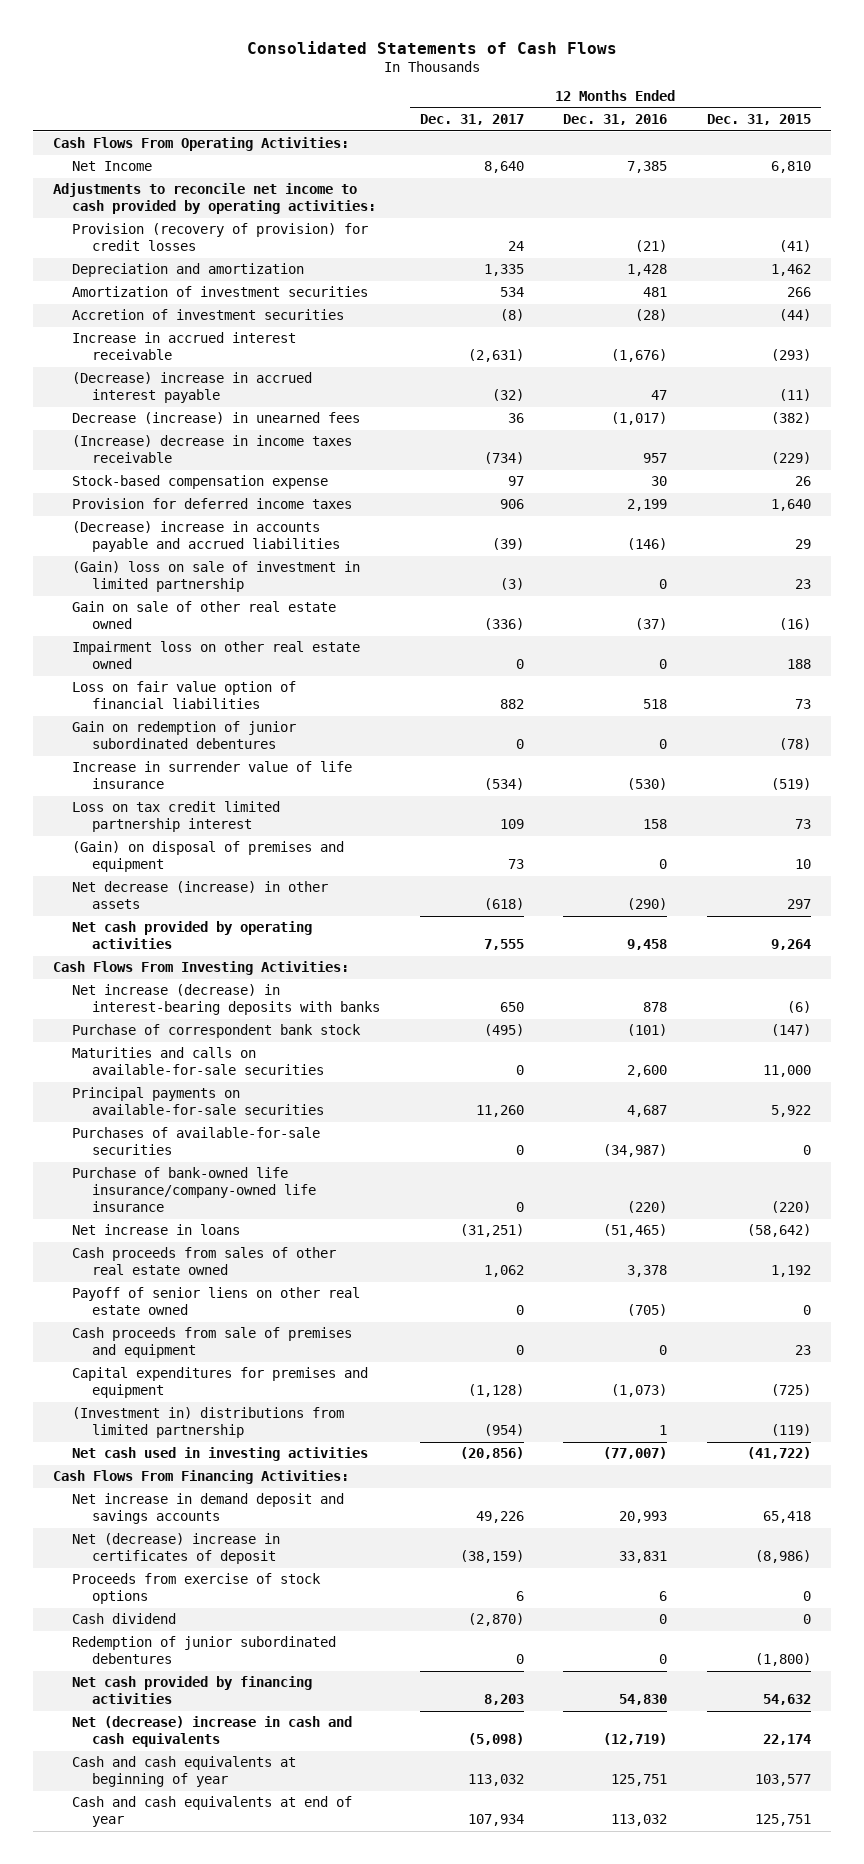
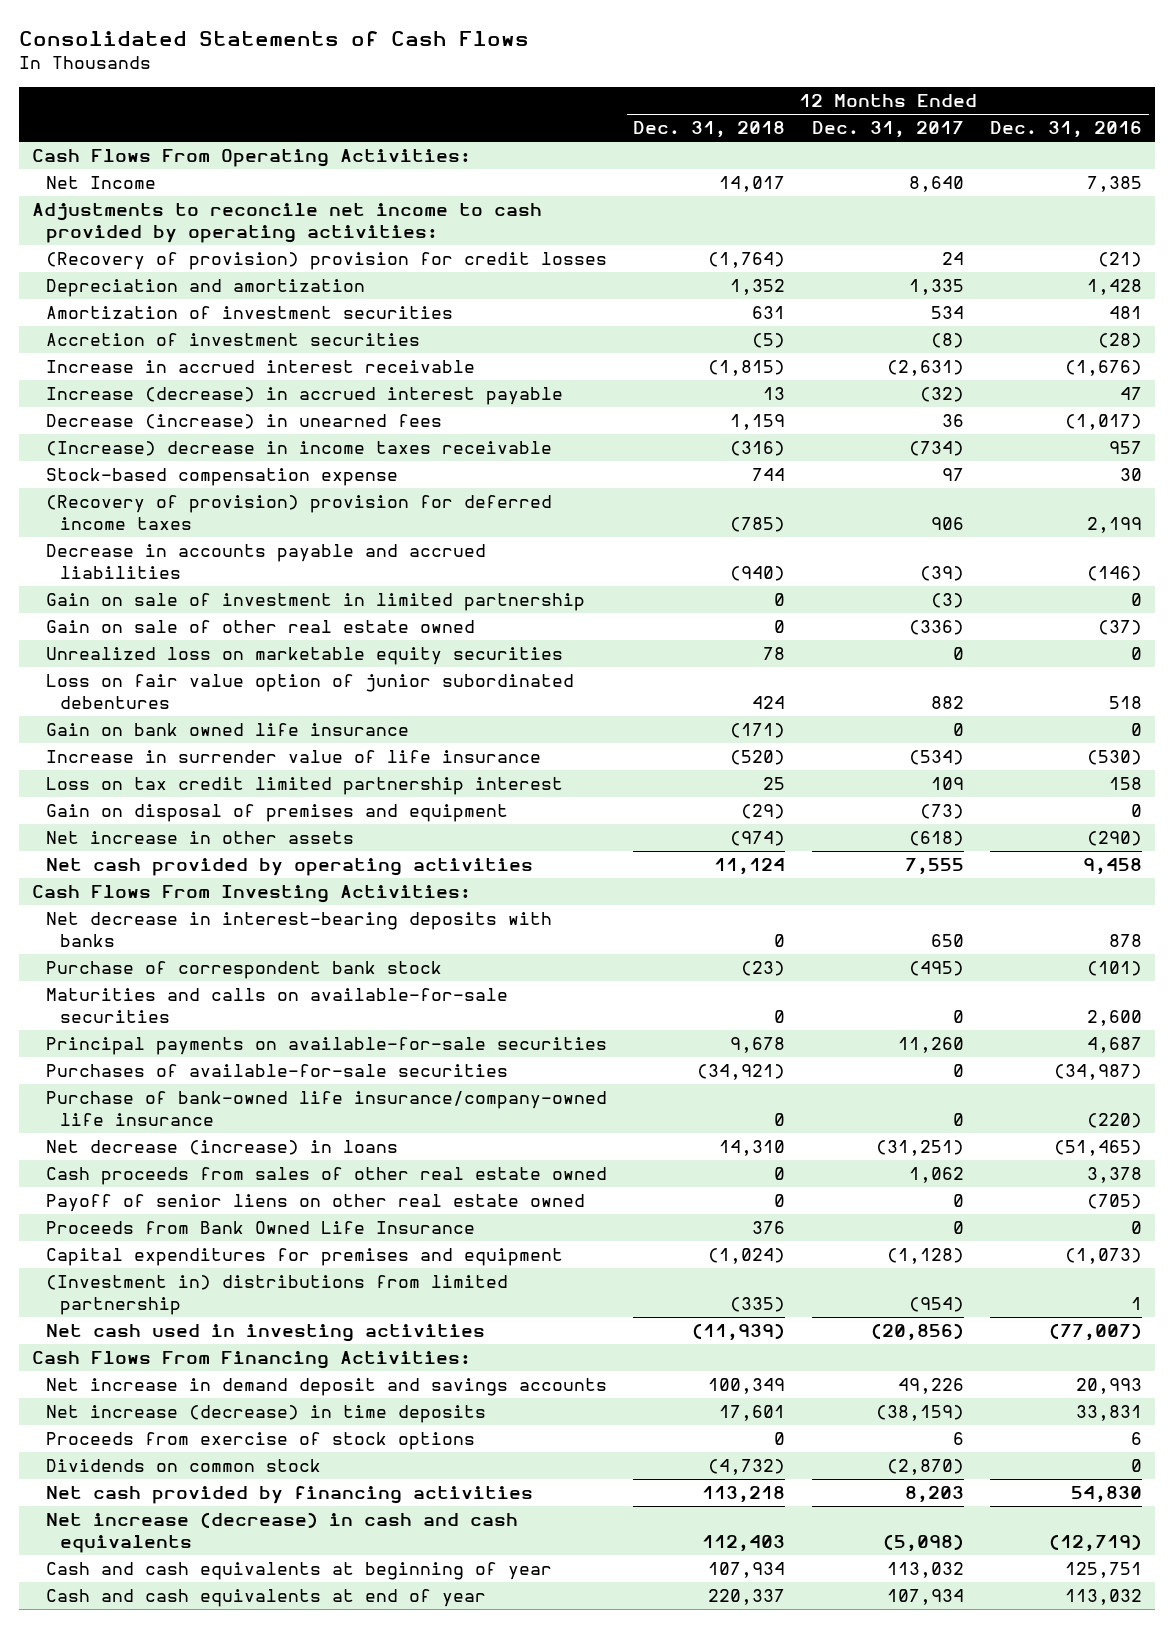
[707,114,812,126] Dec. 31, 2015 -> none
none -> [633,121,786,139] Dec. 31, 2018
[72,223,369,252] Provision (recovery of provision) for credit losses -> [45,252,607,271] (Recovery of provision) provision for credit losses
[72,372,313,404] (Decrease) increase in accrued interest payable -> [45,387,563,406] Increase (decrease) in accrued interest payable
[72,498,353,510] Provision for deferred income taxes -> [45,495,552,530] (Recovery of provision) provision for deferred income taxes
[72,521,341,553] (Decrease) increase in accounts payable and accrued liabilities -> [45,544,486,579] Decrease in accounts payable and accrued liabilities
[72,561,361,593] (Gain) loss on sale of investment in limited partnership -> [45,593,585,612] Gain on sale of investment in limited partnership
[72,641,361,670] Impairment loss on other real estate owned -> none
[72,721,297,750] Gain on redemption of junior subordinated debentures -> none
none -> [45,647,563,666] Unrealized loss on marketable equity securities
[72,681,297,710] Loss on fair value option of financial liabilities -> [45,674,574,709] Loss on fair value option of junior subordinated debentures
none -> [45,723,409,737] Gain on bank owned life insurance
[72,841,345,873] (Gain) on disposal of premises and equipment -> [45,804,508,823] Gain on disposal of premises and equipment
[507,859,524,870] 73 -> [919,804,964,820] (73)
[72,881,329,910] Net decrease (increase) in other assets -> [45,831,354,845] Net increase in other assets
[72,984,381,1016] Net increase (decrease) in interest-bearing deposits with banks -> [45,912,552,947] Net decrease in interest-bearing deposits with banks
[72,1224,241,1236] Net increase in loans -> [45,1140,398,1156] Net decrease (increase) in loans
[72,1327,353,1359] Cash proceeds from sale of premises and equipment -> none
none -> [45,1221,475,1235] Proceeds from Bank Owned Life Insurance
[72,1533,281,1565] Net (decrease) increase in certificates of deposit -> [45,1405,486,1424] Net increase (decrease) in time deposits
[72,1636,337,1665] Redemption of junior subordinated debentures -> none
[72,1613,177,1625] Cash dividend -> [45,1459,321,1473] Dividends on common stock
[72,1716,353,1748] Net (decrease) increase in cash and cash equivalents -> [45,1512,518,1553] Net increase (decrease) in cash and cash equivalents

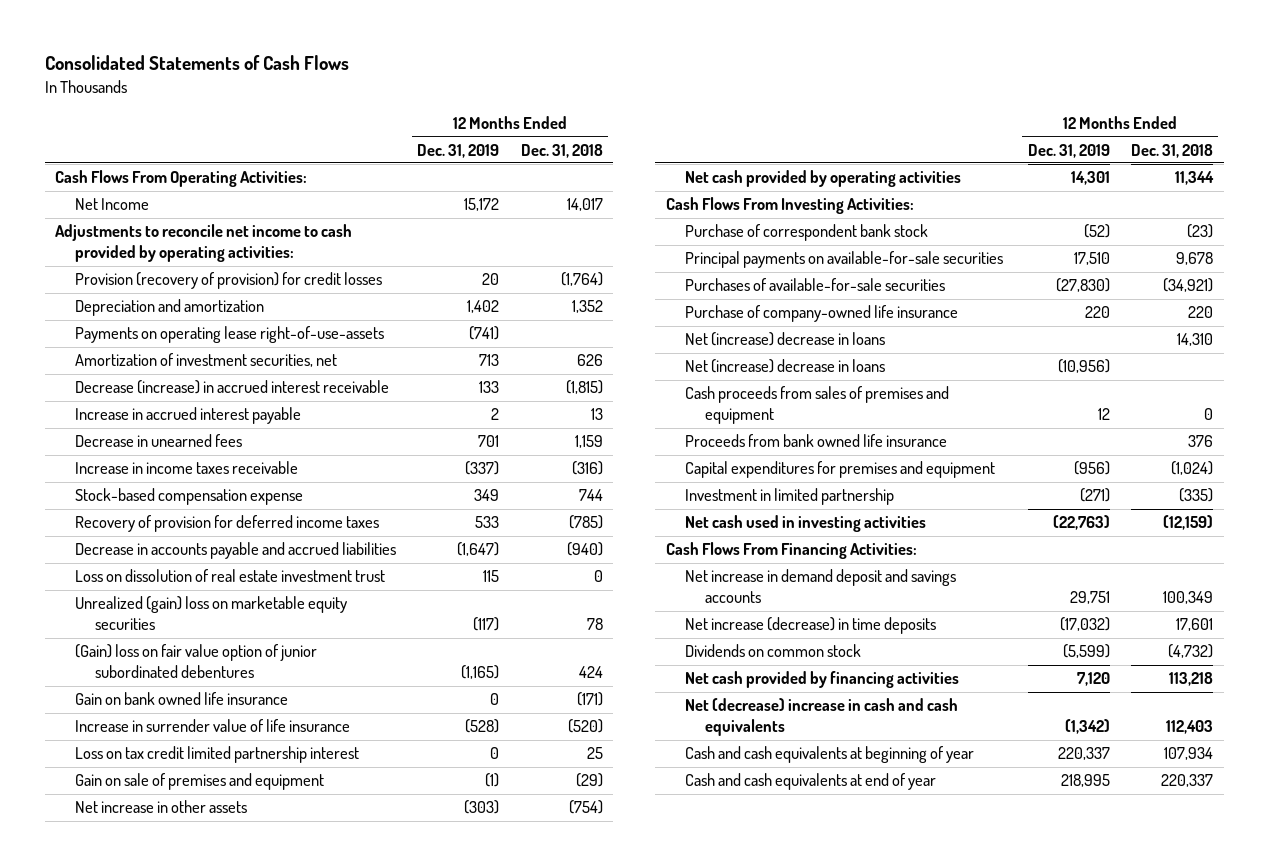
[811,121,964,139] Dec. 31, 2017 -> none
[990,121,1143,139] Dec. 31, 2016 -> none
none -> [417,143,500,158] Dec. 31, 2019
[45,252,607,271] (Recovery of provision) provision for credit losses -> [75,272,383,290] Provision (recovery of provision) for credit losses
[45,333,420,347] Accretion of investment securities -> none
none -> [75,326,385,344] Payments on operating lease right-of-use-assets
[45,306,453,320] Amortization of investment securities -> [75,353,338,368] Amortization of investment securities, net
[752,306,786,320] 631 -> [576,354,603,367] 626
[45,360,475,374] Increase in accrued interest receivable -> [75,380,390,395] Decrease (increase) in accrued interest receivable
[45,387,563,406] Increase (decrease) in accrued interest payable -> [75,407,302,425] Increase in accrued interest payable
[45,414,442,430] Decrease (increase) in unearned fees -> [75,434,243,448] Decrease in unearned fees
[45,441,552,457] (Increase) decrease in income taxes receivable -> [75,461,299,475] Increase in income taxes receivable
[45,495,552,530] (Recovery of provision) provision for deferred income taxes -> [75,515,380,533] Recovery of provision for deferred income taxes
[45,620,475,634] Gain on sale of other real estate owned -> none
[45,593,585,612] Gain on sale of investment in limited partnership -> [75,569,386,583] Loss on dissolution of real estate investment trust
[45,647,563,666] Unrealized loss on marketable equity securities -> [75,596,348,631] Unrealized (gain) loss on marketable equity securities
[45,674,574,709] Loss on fair value option of junior subordinated debentures -> [75,644,318,679] (Gain) loss on fair value option of junior subordinated debentures
[45,804,508,823] Gain on disposal of premises and equipment -> [75,773,325,791] Gain on sale of premises and equipment
[730,831,786,847] (974) -> [568,800,603,815] (754)
[714,858,786,876] 11,124 -> [1175,171,1215,186] 11,344
[45,912,552,947] Net decrease in interest-bearing deposits with banks -> none
[45,988,508,1023] Maturities and calls on available-for-sale securities -> none
[45,1167,607,1186] Cash proceeds from sales of other real estate owned -> none
[45,1194,585,1213] Payoff of senior liens on other real estate owned -> none
[45,1091,607,1126] Purchase of bank-owned life insurance/company-owned life insurance -> [685,305,959,323] Purchase of company-owned life insurance
[774,1112,786,1126] 0 -> [1188,306,1214,319] 220
[45,1140,398,1156] Net decrease (increase) in loans -> [685,332,886,347] Net (increase) decrease in loans
none -> [685,359,886,374] Net (increase) decrease in loans
none -> [685,386,950,425] Cash proceeds from sales of premises and equipment
[45,1221,475,1235] Proceeds from Bank Owned Life Insurance -> [685,434,948,448] Proceeds from bank owned life insurance
[45,1275,508,1315] (Investment in) distributions from limited partnership -> [685,488,895,506] Investment in limited partnership
[692,1323,786,1342] (11,939) -> [1163,515,1214,531] (12,159)
[45,1432,475,1451] Proceeds from exercise of stock options -> none
[45,1512,518,1553] Net increase (decrease) in cash and cash equivalents -> [685,698,959,737] Net (decrease) increase in cash and cash equivalents

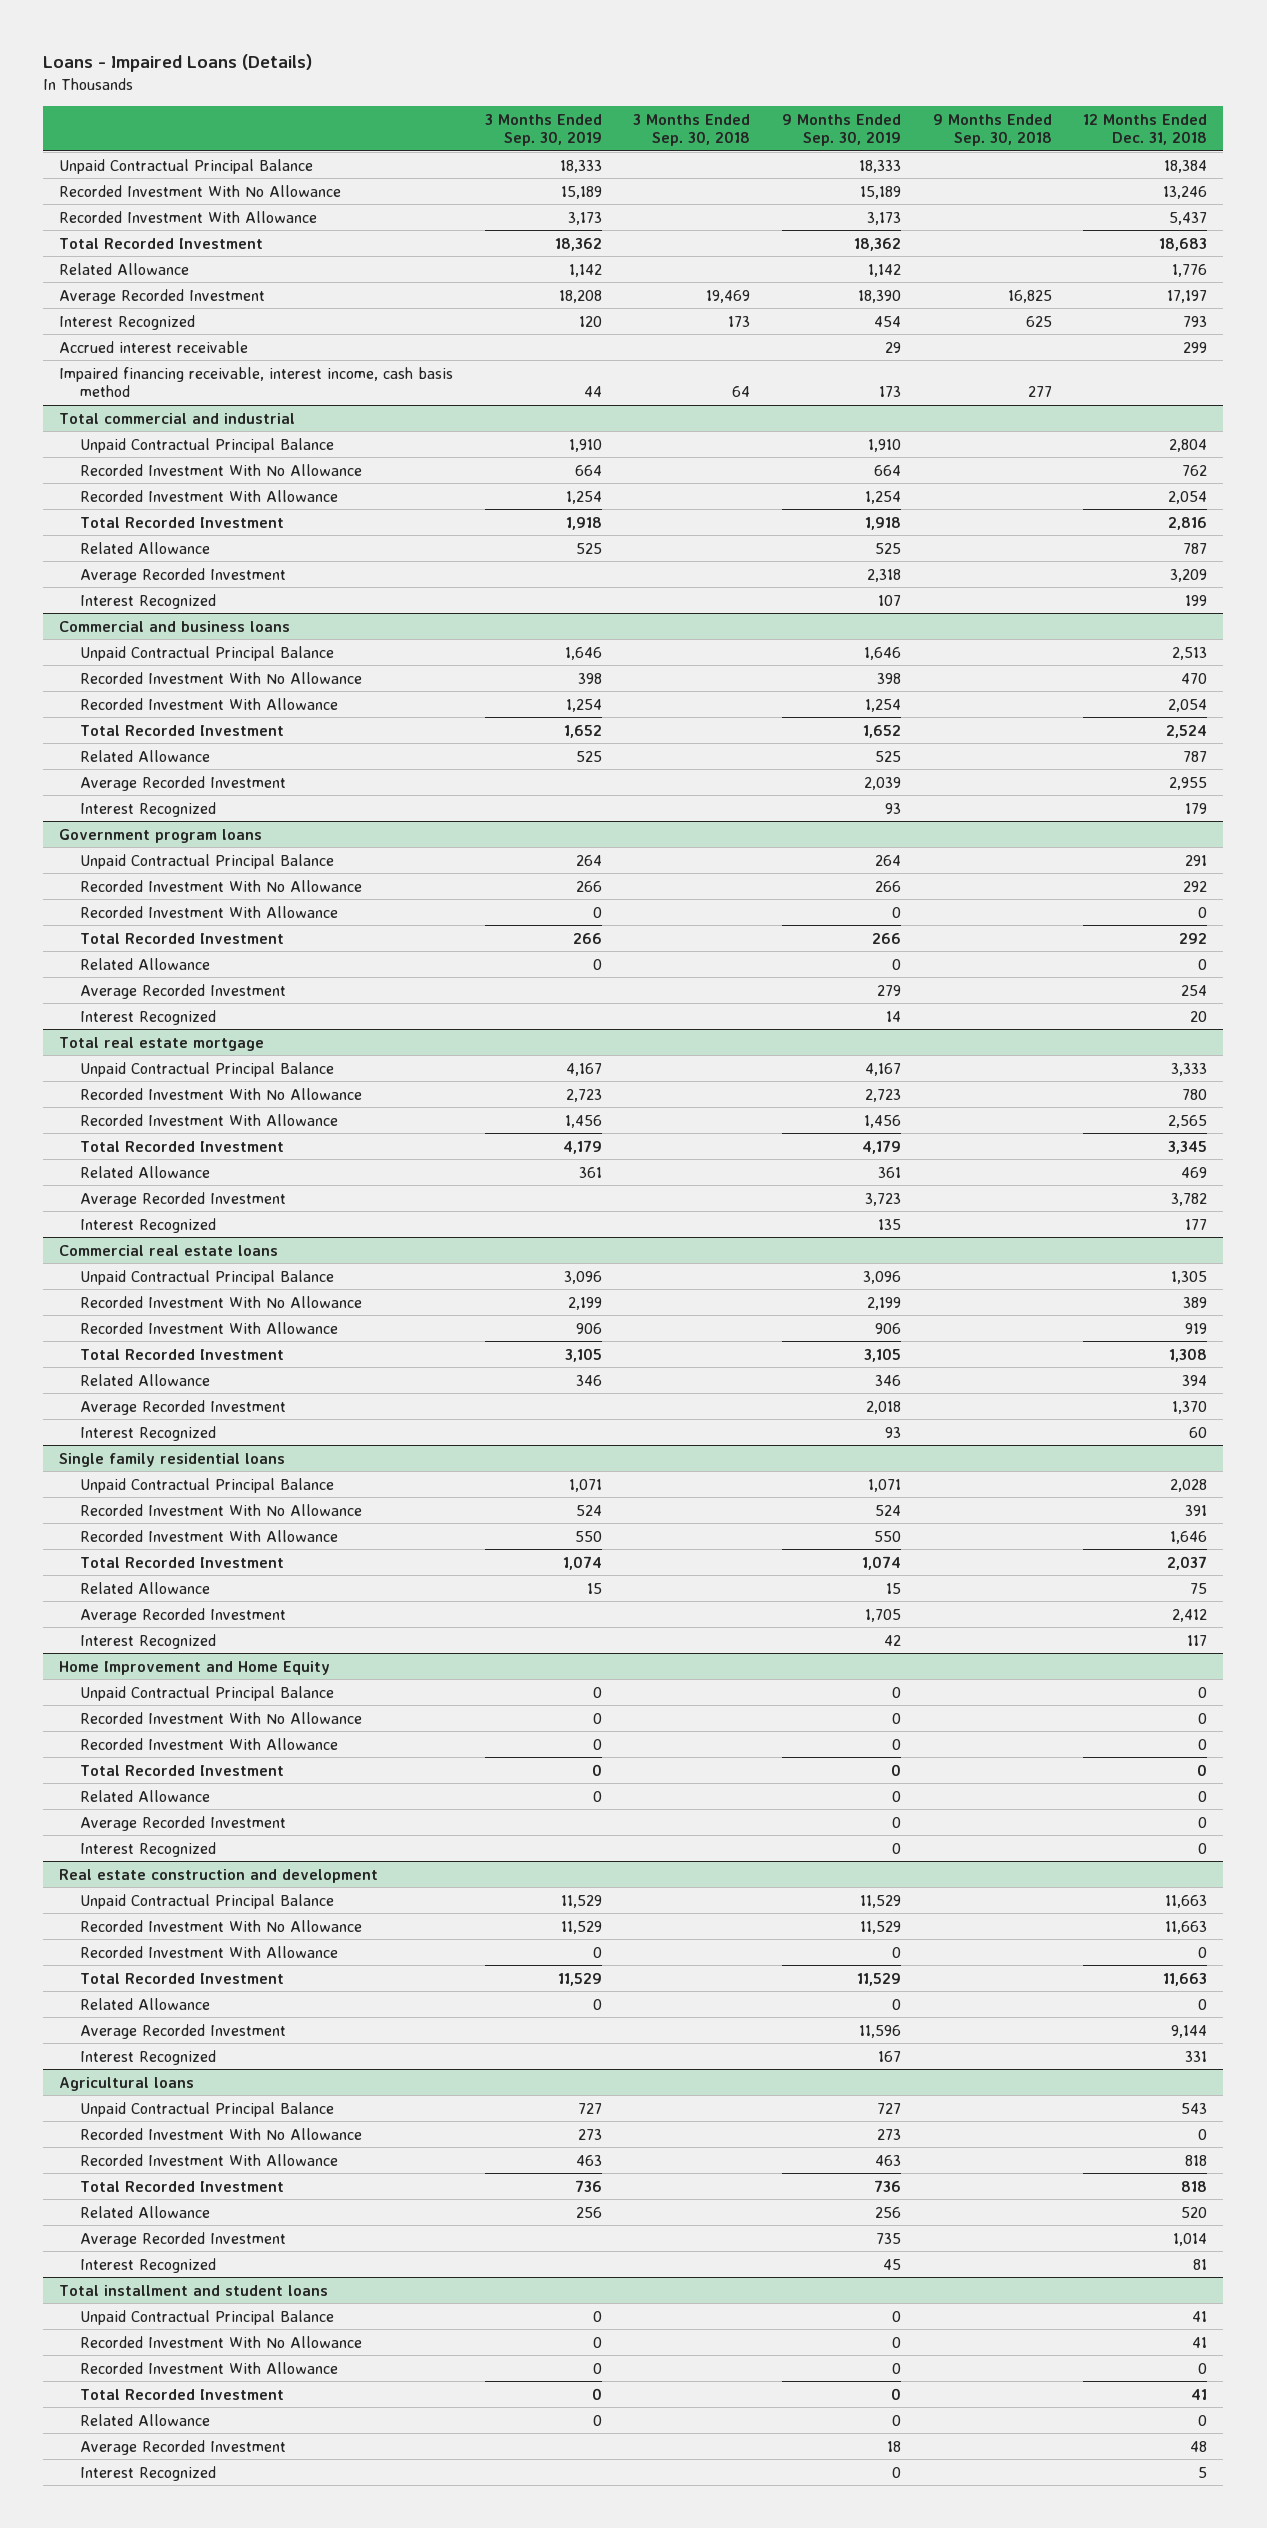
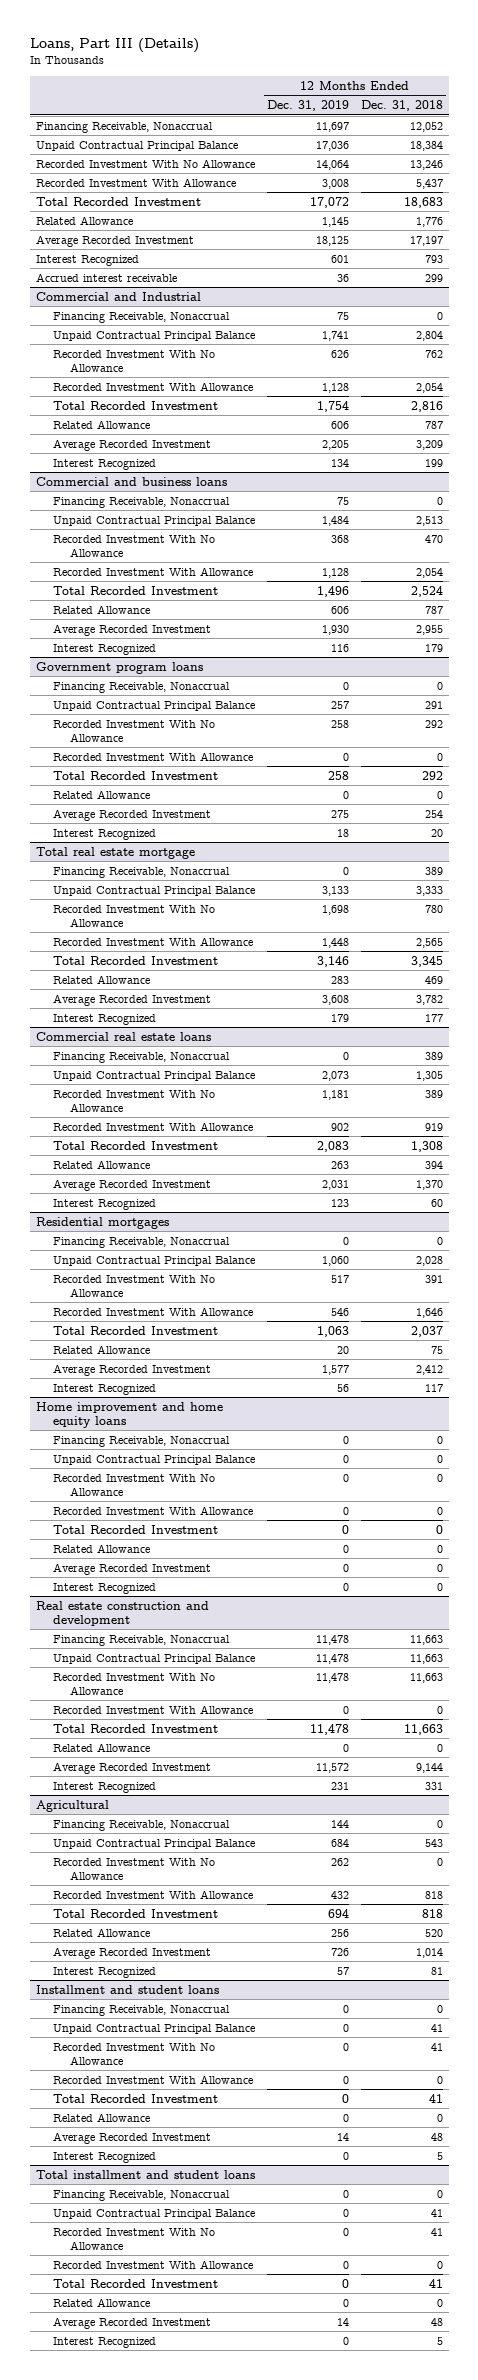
[43,54,313,73] Loans - Impaired Loans (Details) -> [29,38,199,54] Loans, Part III (Details)
[484,113,602,147] 3 Months Ended Sep. 30, 2019 -> none
[633,113,751,147] 3 Months Ended Sep. 30, 2018 -> none
[782,113,902,147] 9 Months Ended Sep. 30, 2019 -> none
[932,113,1052,147] 9 Months Ended Sep. 30, 2018 -> none
none -> [266,100,349,112] Dec. 31, 2019
none -> [35,121,213,133] Financing Receivable, Nonaccrual
[59,366,454,398] Impaired financing receivable, interest income, cash basis method -> none
[59,412,296,424] Total commercial and industrial -> [35,291,201,301] Commercial and Industrial
none -> [52,311,230,323] Financing Receivable, Nonaccrual
none -> [52,496,230,508] Financing Receivable, Nonaccrual
none -> [52,681,230,693] Financing Receivable, Nonaccrual
none -> [52,866,230,878] Financing Receivable, Nonaccrual
none -> [52,1051,230,1063] Financing Receivable, Nonaccrual
[59,1452,286,1467] Single family residential loans -> [35,1216,169,1229] Residential mortgages
none -> [52,1236,230,1248] Financing Receivable, Nonaccrual
[59,1660,331,1675] Home Improvement and Home Equity -> [35,1401,223,1428] Home improvement and home equity loans
none -> [52,1435,230,1447] Financing Receivable, Nonaccrual
none -> [52,1634,230,1646] Financing Receivable, Nonaccrual
[59,2076,195,2091] Agricultural loans -> [35,1799,109,1812] Agricultural
none -> [52,1819,230,1831] Financing Receivable, Nonaccrual
none -> [35,1984,219,1994] Installment and student loans
none -> [52,2004,230,2016] Financing Receivable, Nonaccrual
none -> [52,2023,255,2034] Unpaid Contractual Principal Balance
none -> [52,2042,215,2065] Recorded Investment With No Allowance
none -> [52,2074,253,2084] Recorded Investment With Allowance
none -> [52,2093,218,2103] Total Recorded Investment
none -> [52,2112,150,2122] Related Allowance
none -> [52,2131,211,2144] Average Recorded Investment
none -> [52,2151,156,2163] Interest Recognized
none -> [52,2189,230,2201] Financing Receivable, Nonaccrual

